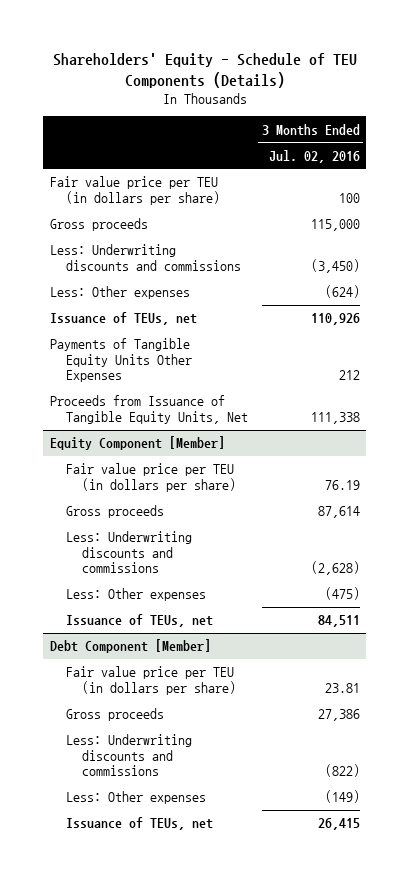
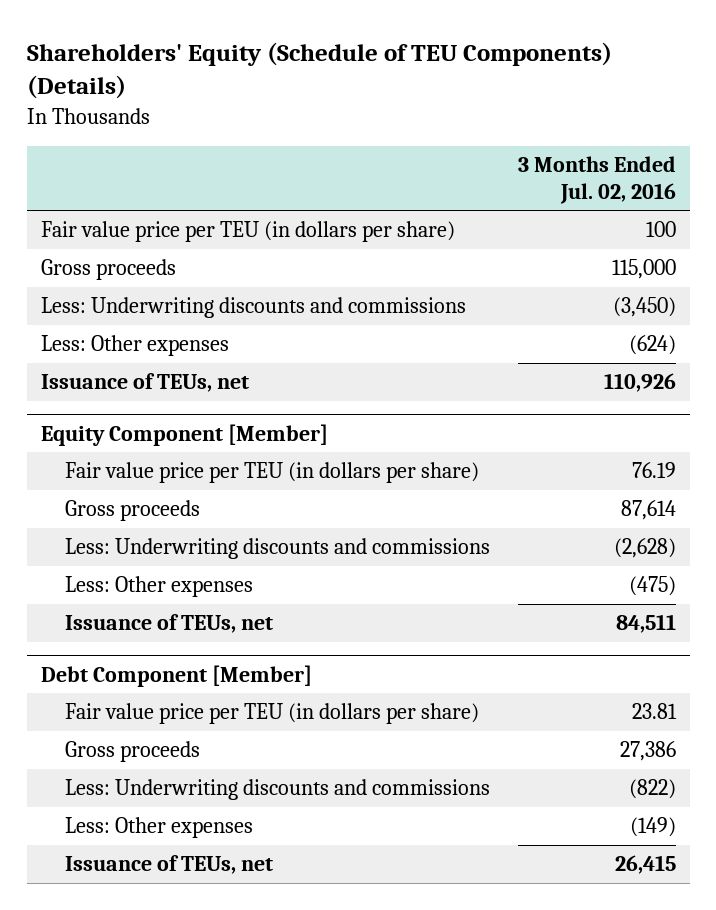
[52,53,357,88] Shareholders' Equity - Schedule of TEU Components (Details) -> [26,41,612,100] Shareholders' Equity (Schedule of TEU Components) (Details)
[49,338,193,383] Payments of Tangible Equity Units Other Expenses -> none
[49,395,249,424] Proceeds from Issuance of Tangible Equity Units, Net -> none

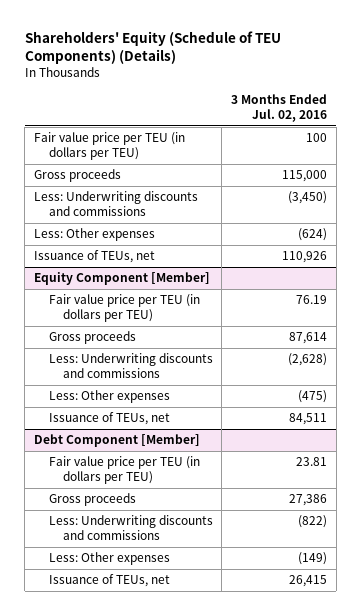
[40,221,455,243] Fair value price per TEU (in dollars per share) -> [33,132,185,161] Fair value price per TEU (in dollars per TEU)
[64,462,479,484] Fair value price per TEU (in dollars per share) -> [48,294,200,323] Fair value price per TEU (in dollars per TEU)
[64,703,479,725] Fair value price per TEU (in dollars per share) -> [48,456,200,485] Fair value price per TEU (in dollars per TEU)

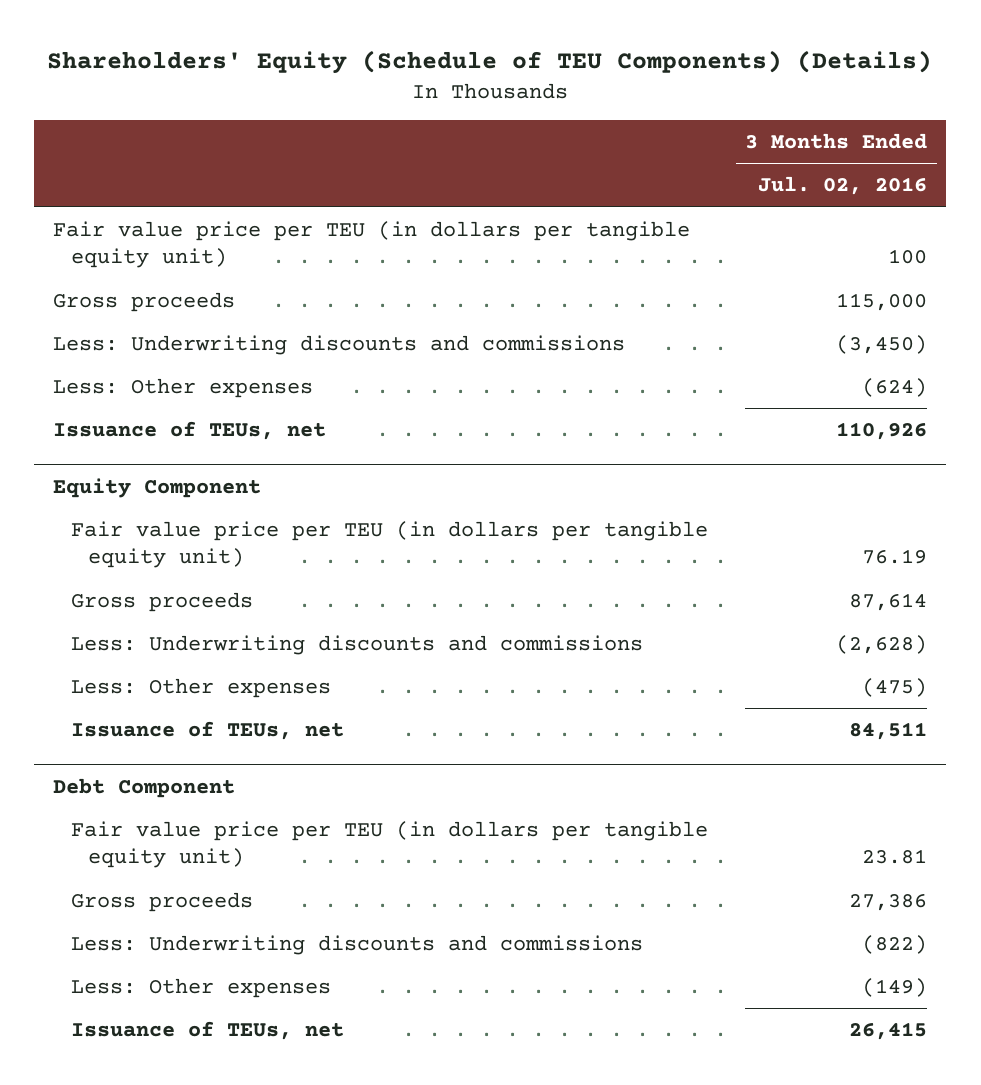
[33,132,185,161] Fair value price per TEU (in dollars per TEU) -> [53,221,691,269] Fair value price per TEU (in dollars per tangible equity unit)
[33,272,210,286] Equity Component [Member] -> [53,477,262,498] Equity Component
[48,294,200,323] Fair value price per TEU (in dollars per TEU) -> [70,521,708,569] Fair value price per TEU (in dollars per tangible equity unit)
[33,434,200,448] Debt Component [Member] -> [53,777,236,798] Debt Component
[48,456,200,485] Fair value price per TEU (in dollars per TEU) -> [70,821,708,869] Fair value price per TEU (in dollars per tangible equity unit)

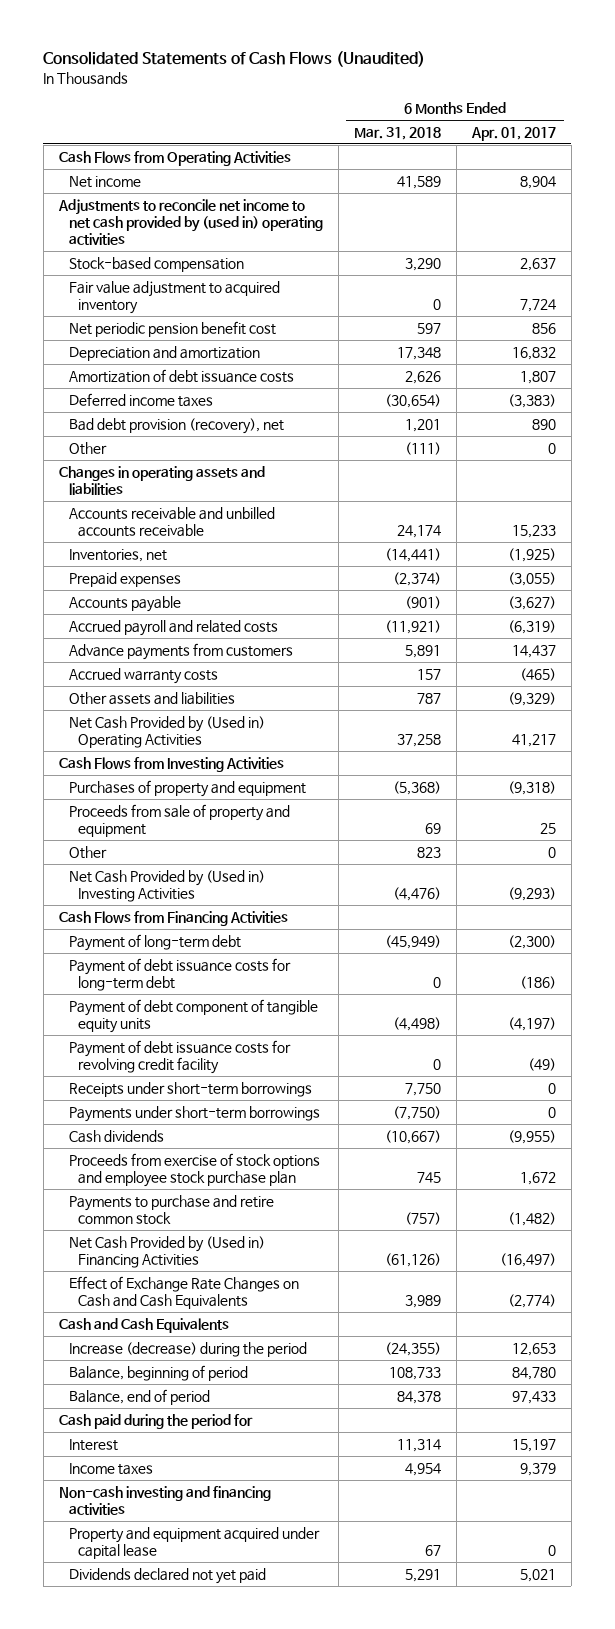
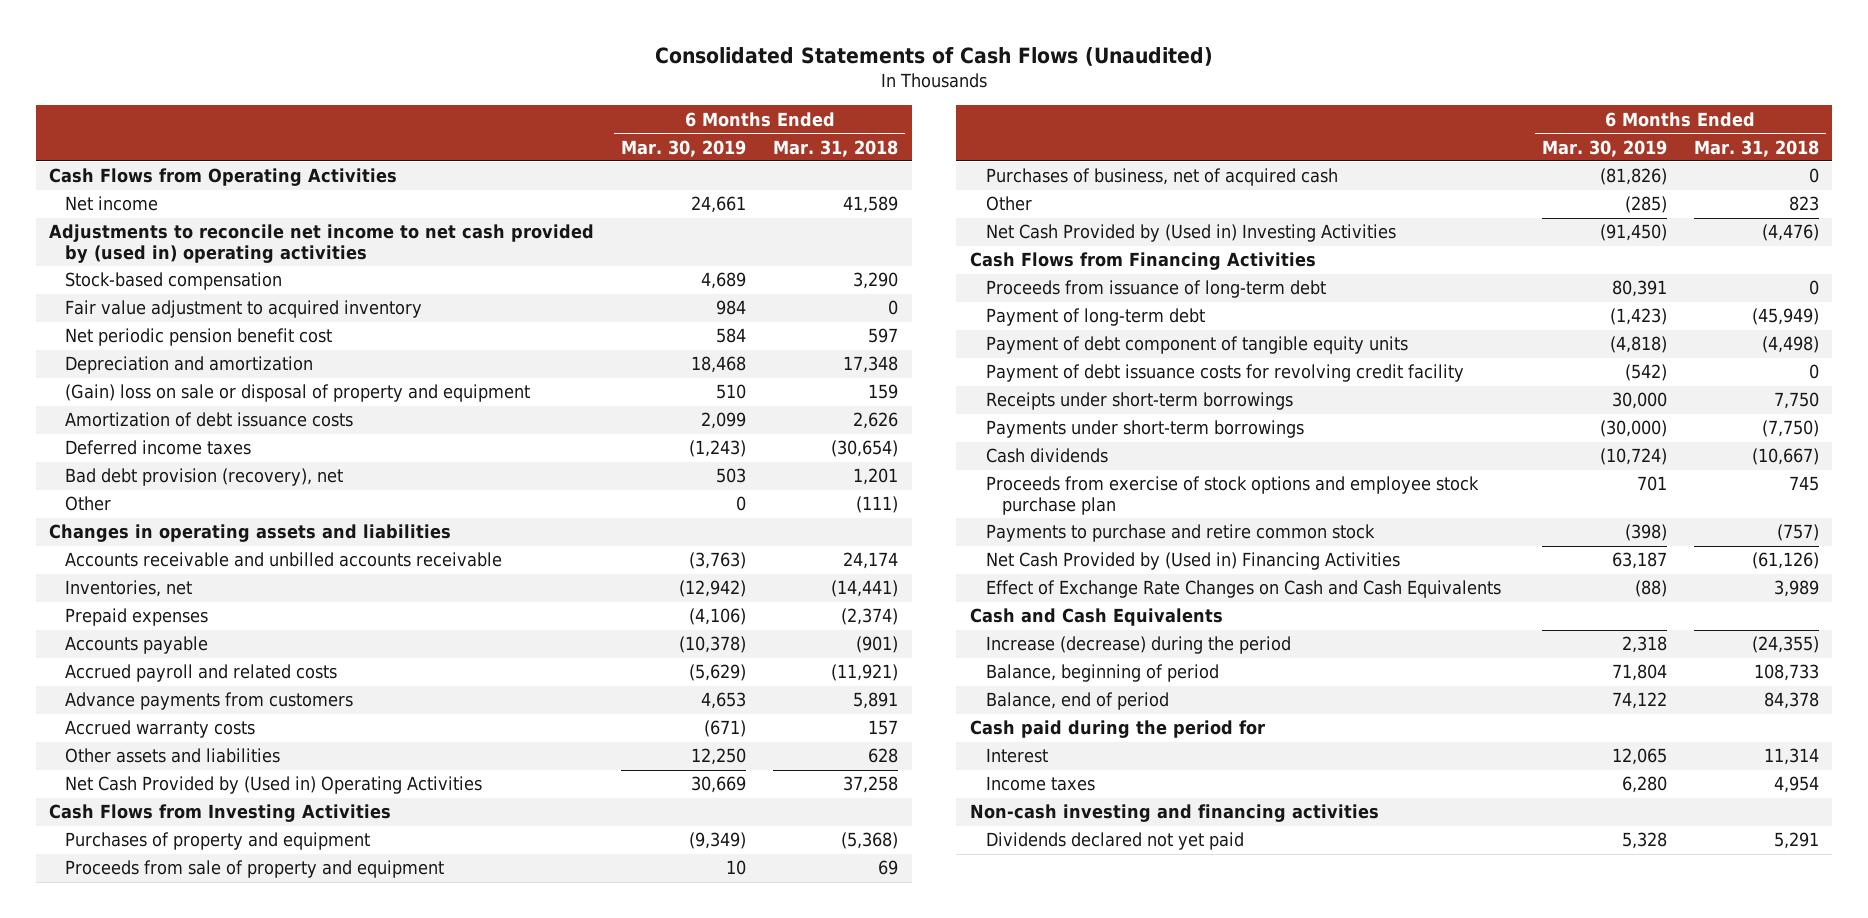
[470,127,556,142] Apr. 01, 2017 -> none
none -> [621,139,747,157] Mar. 30, 2019
none -> [65,384,531,403] (Gain) loss on sale or disposal of property and equipment
[416,692,441,704] 787 -> [868,748,899,764] 628
none -> [985,168,1338,187] Purchases of business, net of acquired cash
none -> [985,280,1326,299] Proceeds from issuance of long-term debt
[68,957,291,992] Payment of debt issuance costs for long-term debt -> none
[68,1526,320,1560] Property and equipment acquired under capital lease -> none

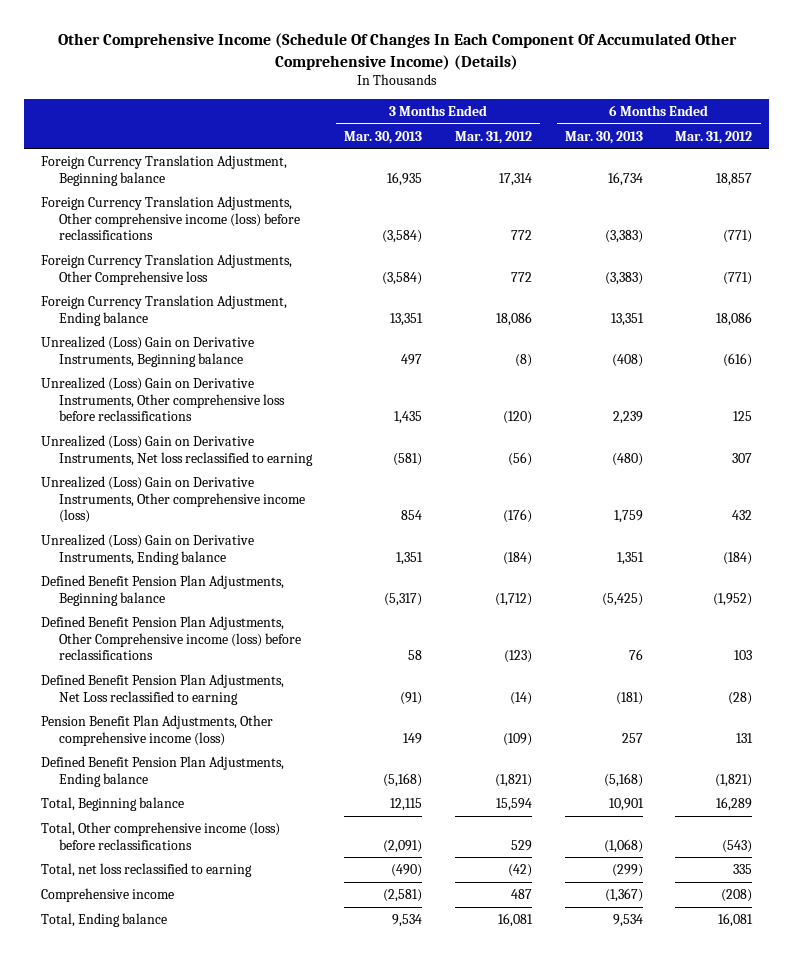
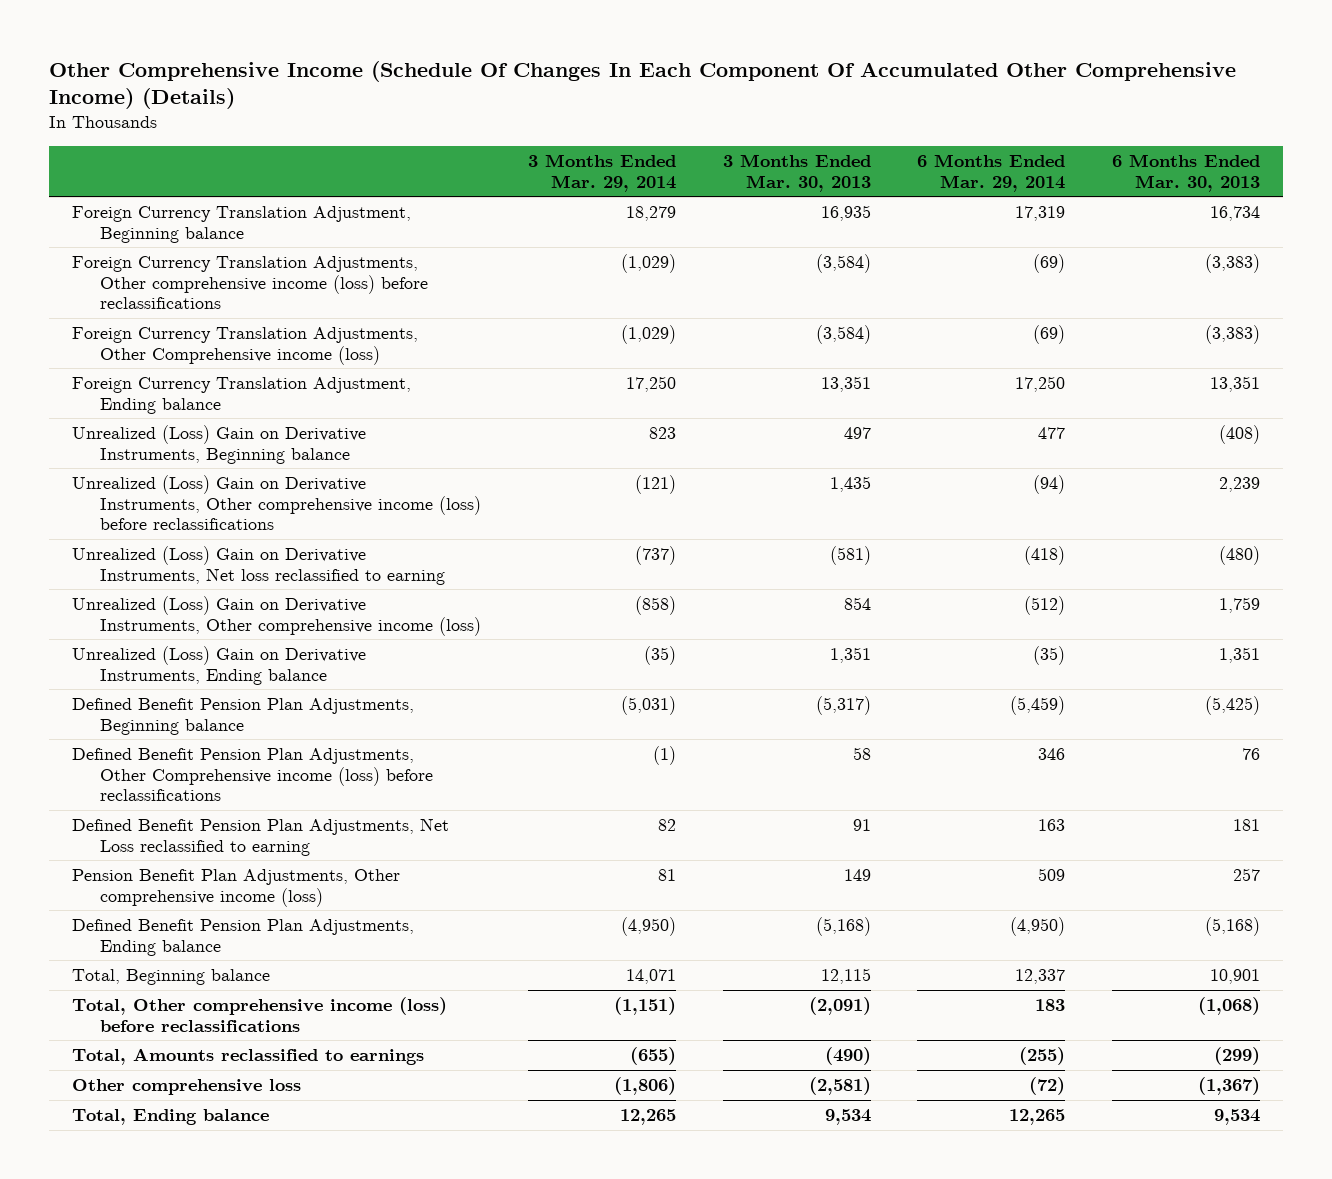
[455,130,533,144] Mar. 31, 2012 -> none
[675,130,753,144] Mar. 31, 2012 -> none
none -> [528,154,677,192] 3 Months Ended Mar. 29, 2014
none -> [917,154,1066,192] 6 Months Ended Mar. 29, 2014
[40,254,292,285] Foreign Currency Translation Adjustments, Other Comprehensive loss -> [72,327,419,365] Foreign Currency Translation Adjustments, Other Comprehensive income (loss)
[40,377,285,422] Unrealized (Loss) Gain on Derivative Instruments, Other comprehensive loss before reclassifications -> [72,475,482,531] Unrealized (Loss) Gain on Derivative Instruments, Other comprehensive income (loss) before reclassifications
[400,691,423,705] (91) -> [852,819,871,832] 91
[615,691,643,705] (181) -> [1232,819,1260,832] 181
[40,863,252,878] Total, net loss reclassified to earning -> [72,1048,425,1066] Total, Amounts reclassified to earnings
[40,888,174,903] Comprehensive income -> [72,1079,302,1096] Other comprehensive loss

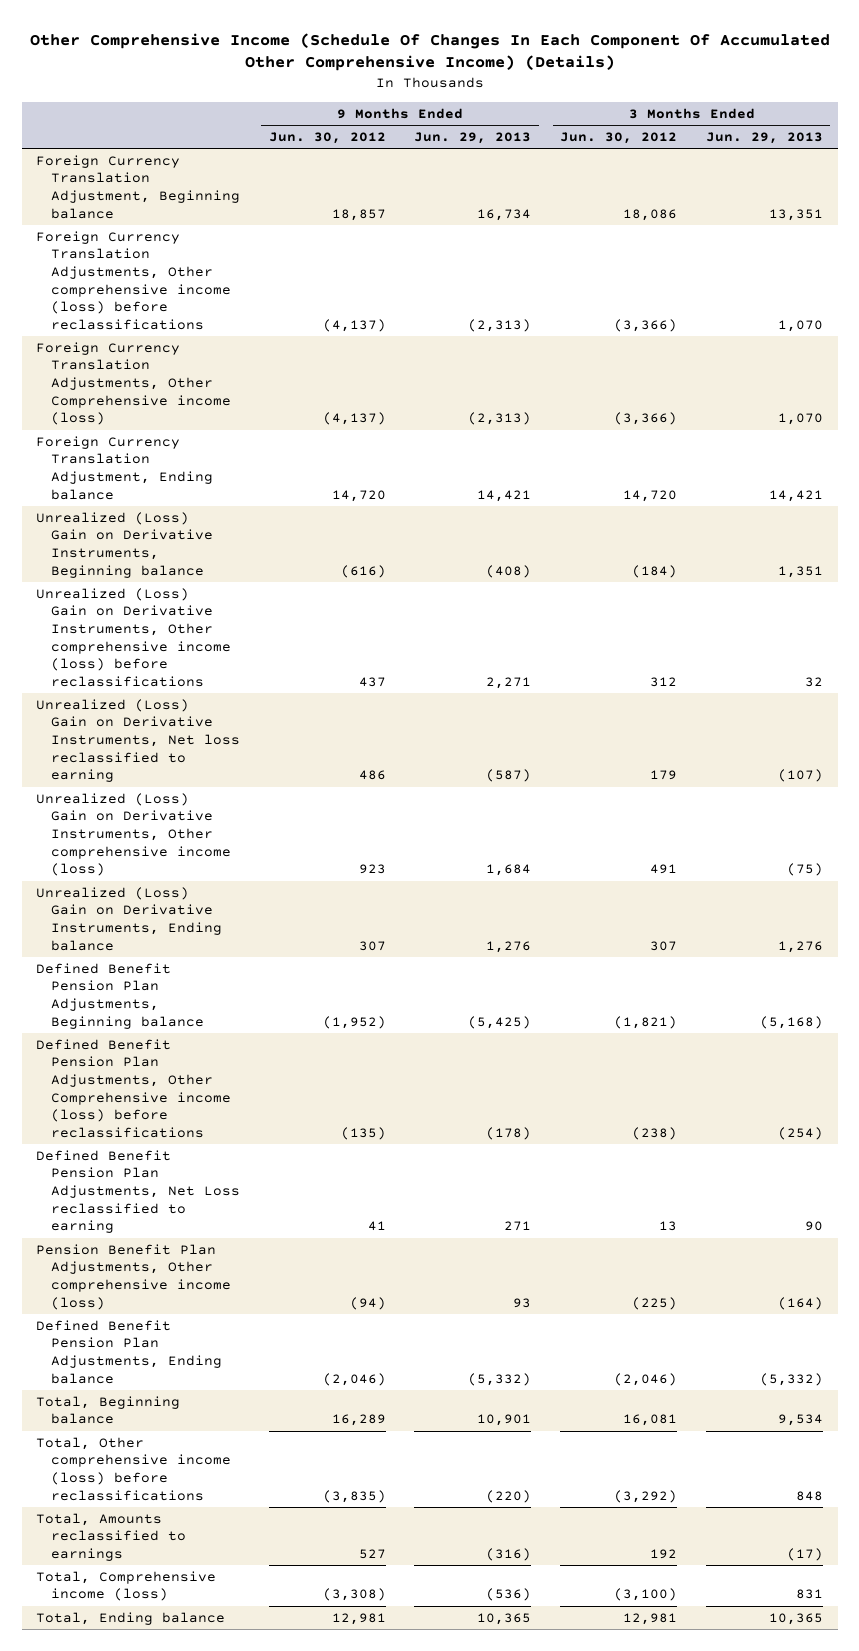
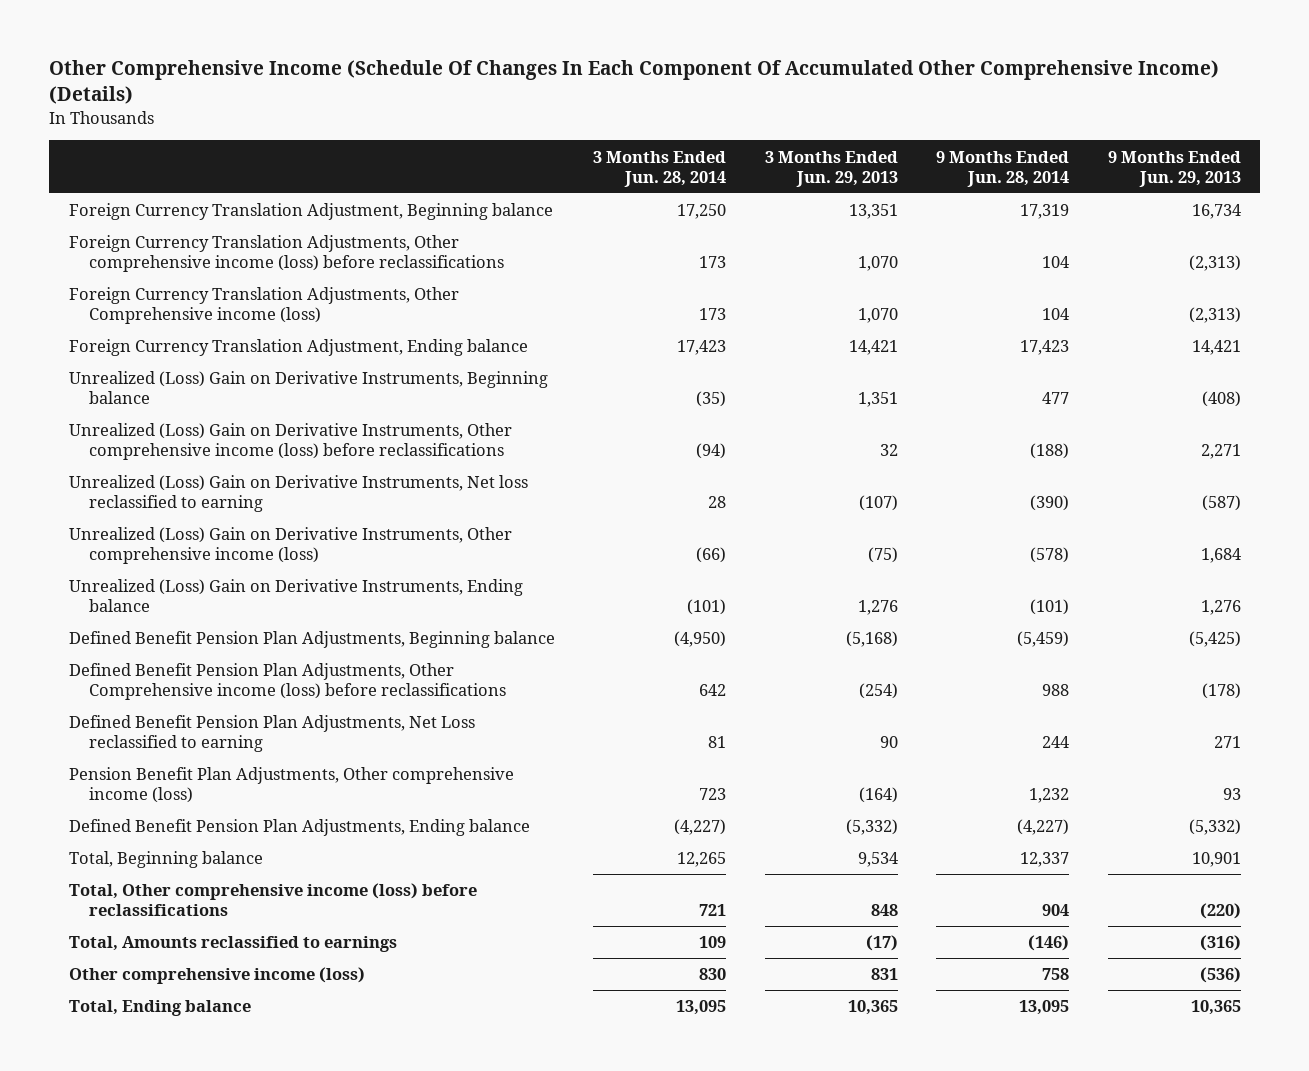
[268,131,386,144] Jun. 30, 2012 -> none
[560,131,678,144] Jun. 30, 2012 -> none
none -> [593,150,727,187] 3 Months Ended Jun. 28, 2014
none -> [936,150,1070,187] 9 Months Ended Jun. 28, 2014
[36,1570,217,1602] Total, Comprehensive income (loss) -> [68,967,365,985] Other comprehensive income (loss)

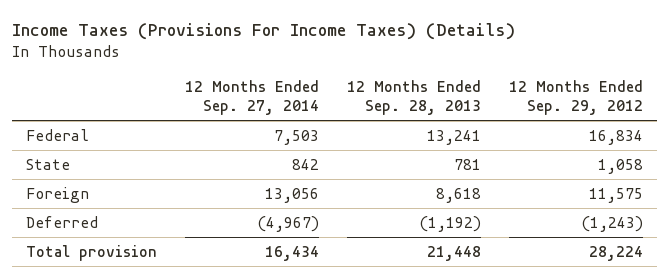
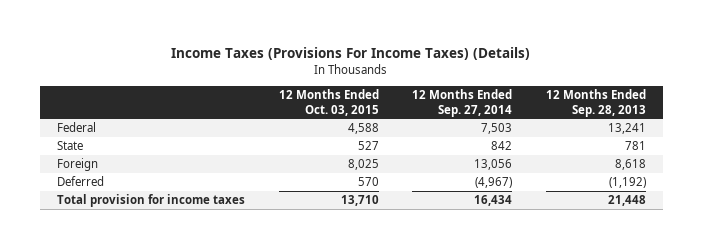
[509,80,644,116] 12 Months Ended Sep. 29, 2012 -> none
none -> [278,88,379,116] 12 Months Ended Oct. 03, 2015
[26,245,158,262] Total provision -> [57,193,246,207] Total provision for income taxes

